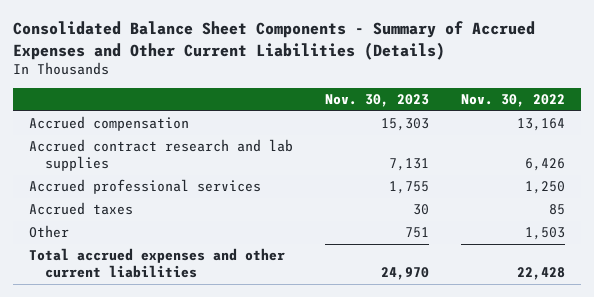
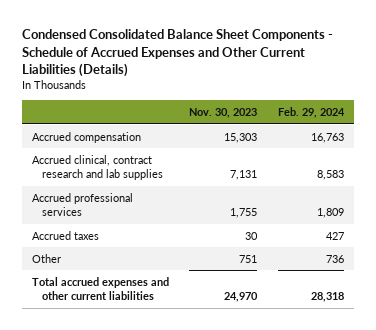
[12,21,535,60] Consolidated Balance Sheet Components - Summary of Accrued Expenses and Other Current Liabilities (Details) -> [21,29,333,78] Condensed Consolidated Balance Sheet Components - Schedule of Accrued Expenses and Other Current Liabilities (Details)
[461,94,566,108] Nov. 30, 2022 -> none
none -> [277,107,345,119] Feb. 29, 2024
[28,139,293,172] Accrued contract research and lab supplies -> [32,154,164,181] Accrued clinical, contract research and lab supplies

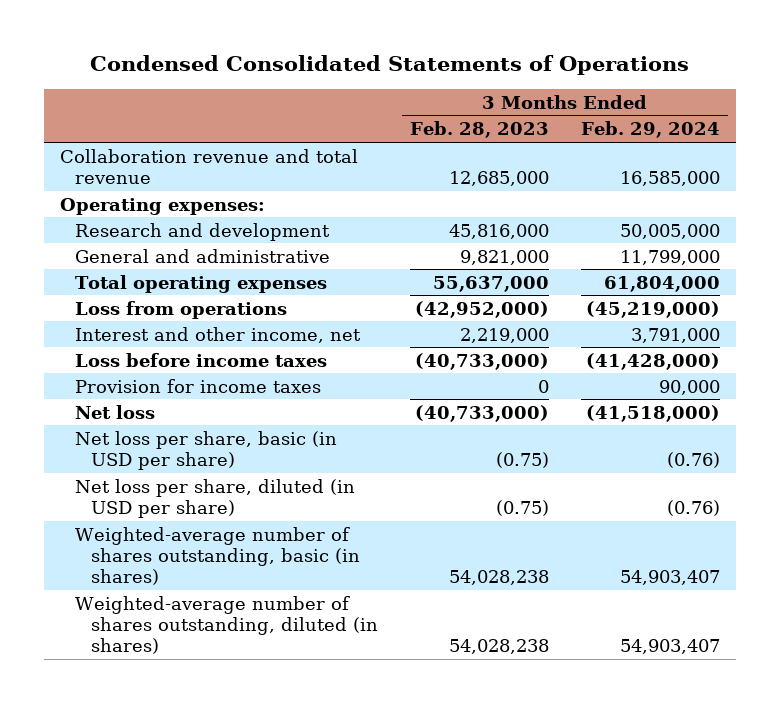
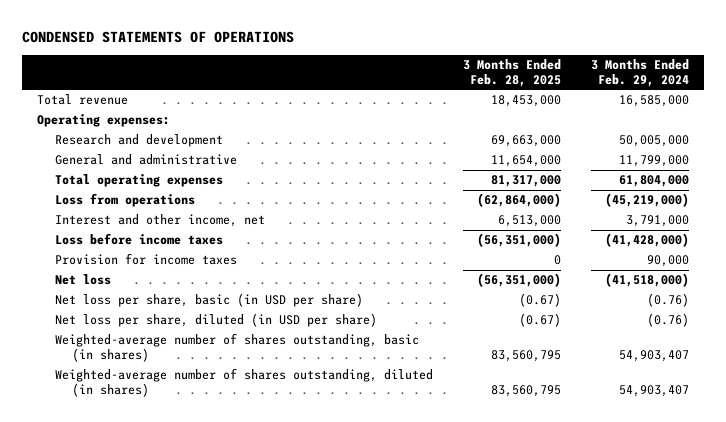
[89,55,689,76] Condensed Consolidated Statements of Operations -> [22,30,295,43] CONDENSED STATEMENTS OF OPERATIONS
[409,121,549,139] Feb. 28, 2023 -> none
none -> [462,59,561,87] 3 Months Ended Feb. 28, 2025
[59,148,358,184] Collaboration revenue and total revenue -> [37,94,129,106] Total revenue

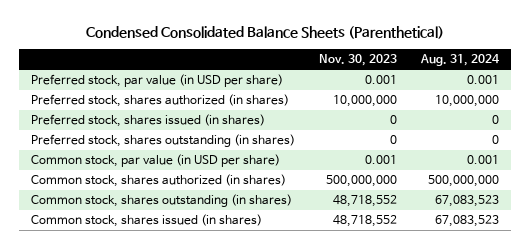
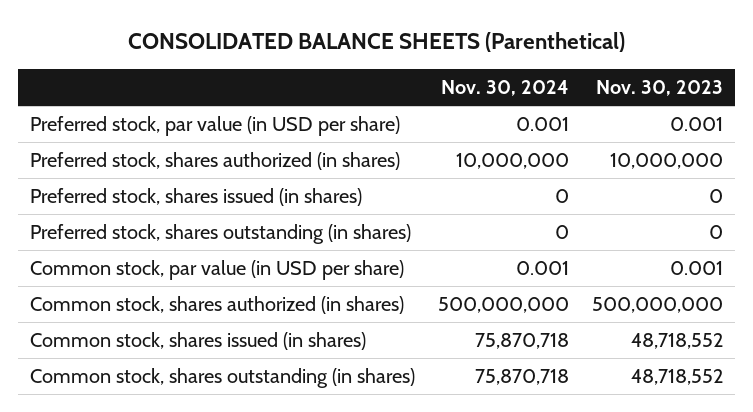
[86,26,445,40] Condensed Consolidated Balance Sheets (Parenthetical) -> [128,31,626,52] CONSOLIDATED BALANCE SHEETS (Parenthetical)
[420,54,501,67] Aug. 31, 2024 -> none
none -> [440,79,569,96] Nov. 30, 2024
[31,194,293,208] Common stock, shares outstanding (in shares) -> [29,368,415,389] Common stock, shares outstanding (in shares)

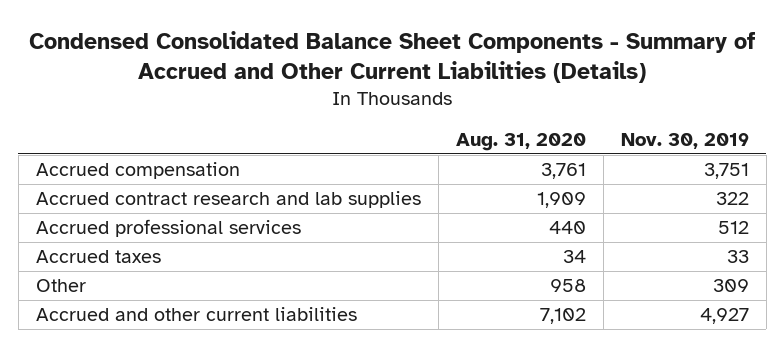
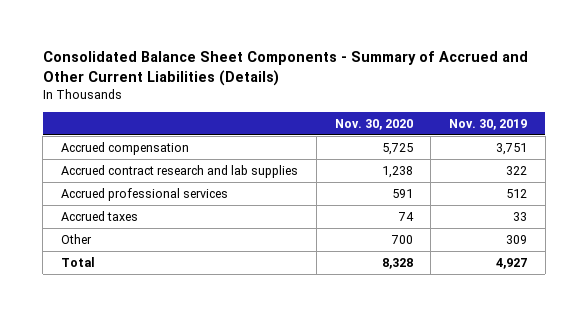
[29,30,756,83] Condensed Consolidated Balance Sheet Components - Summary of Accrued and Other Current Liabilities (Details) -> [42,51,528,87] Consolidated Balance Sheet Components - Summary of Accrued and Other Current Liabilities (Details)
[455,133,586,152] Aug. 31, 2020 -> none
none -> [334,118,413,130] Nov. 30, 2020
[35,306,357,321] Accrued and other current liabilities -> [61,256,96,267] Total

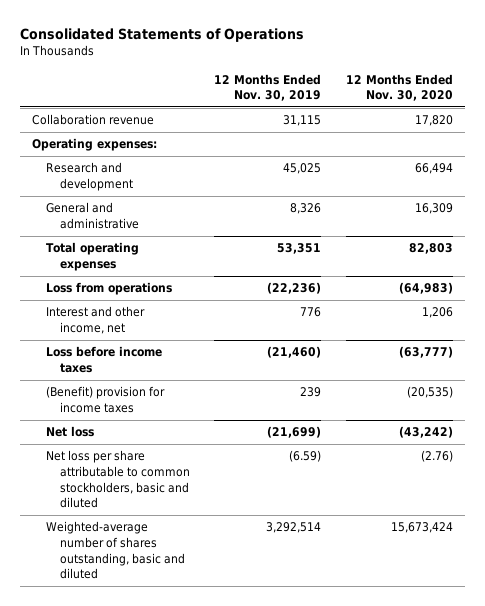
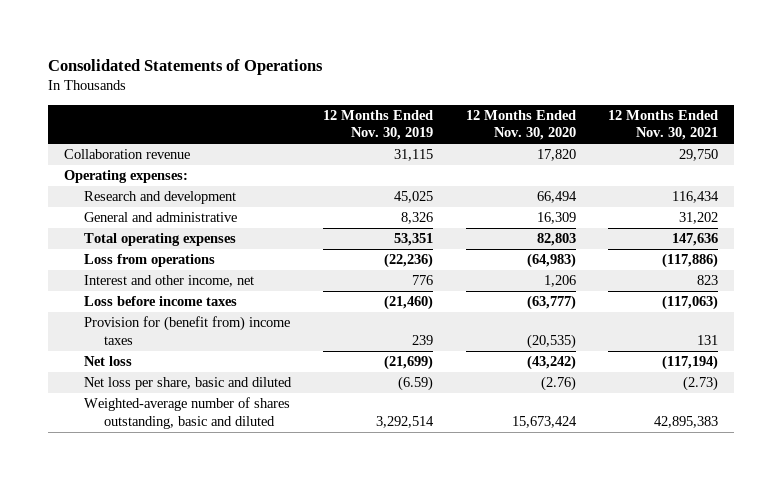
none -> [608,110,719,141] 12 Months Ended Nov. 30, 2021
[45,386,165,414] (Benefit) provision for income taxes -> [83,316,290,345] Provision for (benefit from) income taxes
[45,450,190,509] Net loss per share attributable to common stockholders, basic and diluted -> [83,377,292,391] Net loss per share, basic and diluted

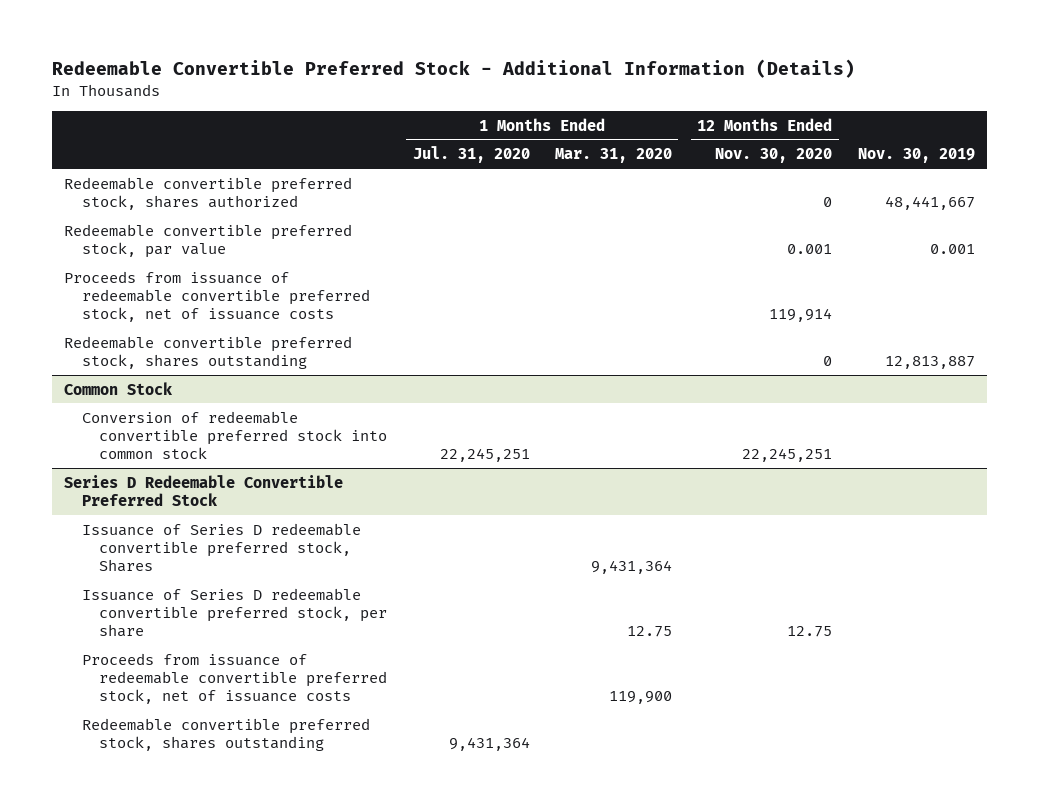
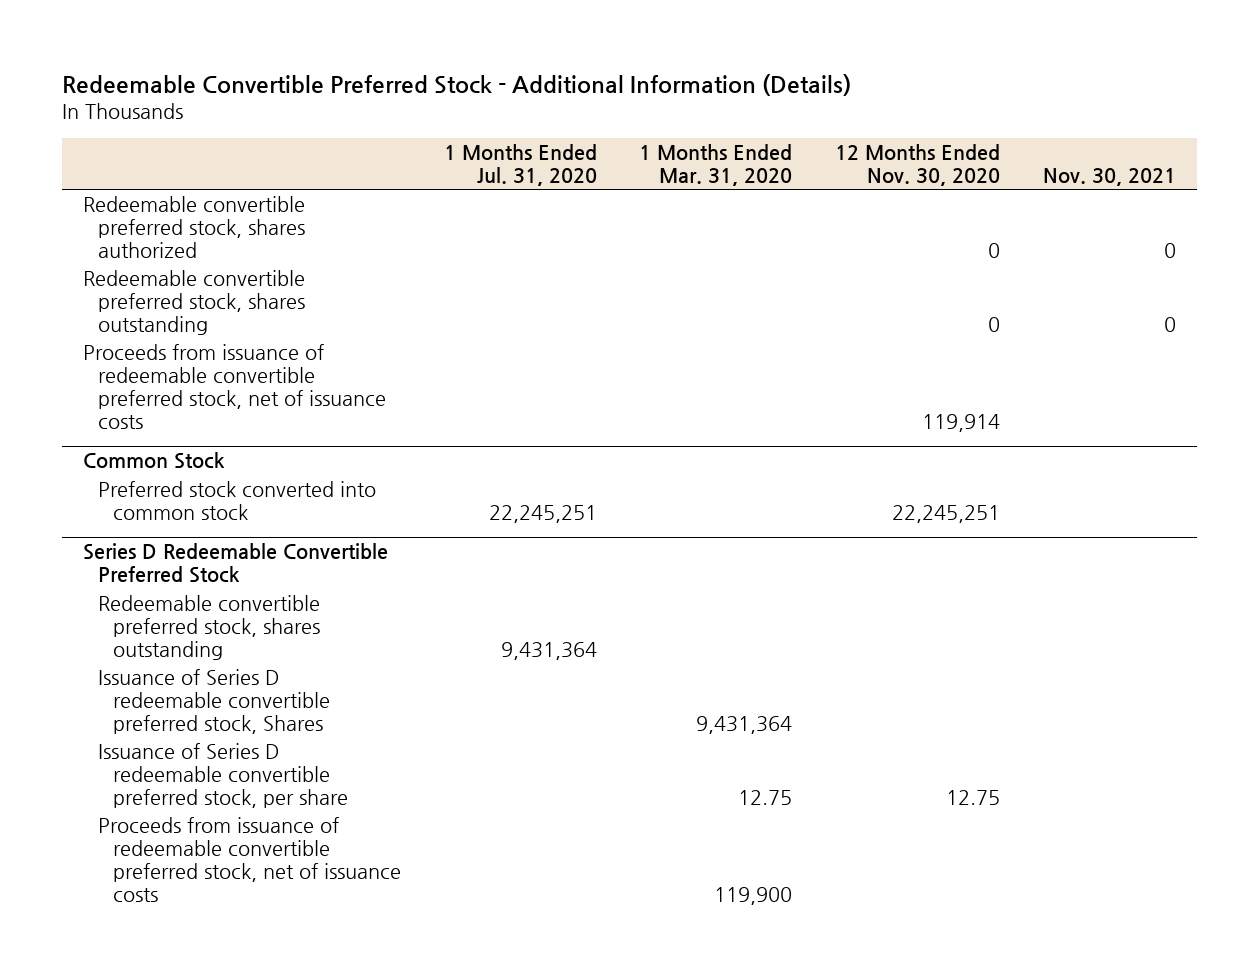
[857,148,975,164] Nov. 30, 2019 -> none
none -> [1042,167,1176,186] Nov. 30, 2021
[64,223,353,258] Redeemable convertible preferred stock, par value -> none
[64,270,370,323] Proceeds from issuance of redeemable convertible preferred stock, net of issuance costs -> [82,344,387,429] Proceeds from issuance of redeemable convertible preferred stock, net of issuance costs
[81,410,388,460] Conversion of redeemable convertible preferred stock into common stock -> [98,481,377,520] Preferred stock converted into common stock
[81,717,370,751] Redeemable convertible preferred stock, shares outstanding -> [98,595,321,660] Redeemable convertible preferred stock, shares outstanding

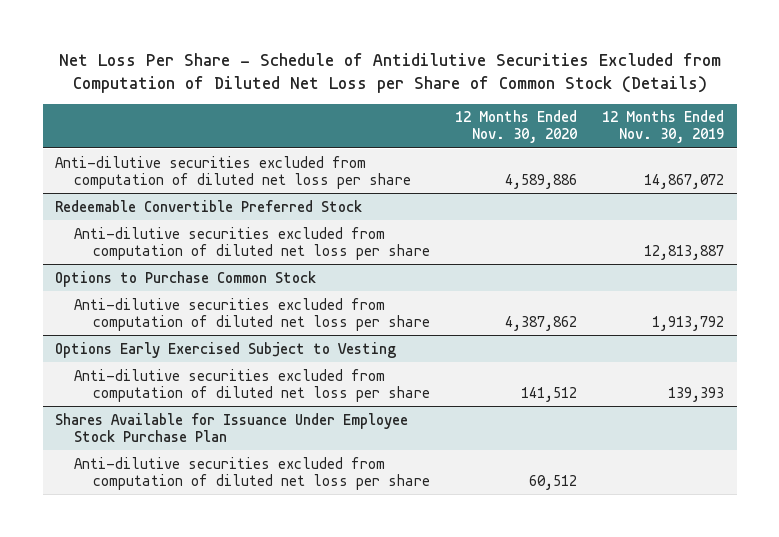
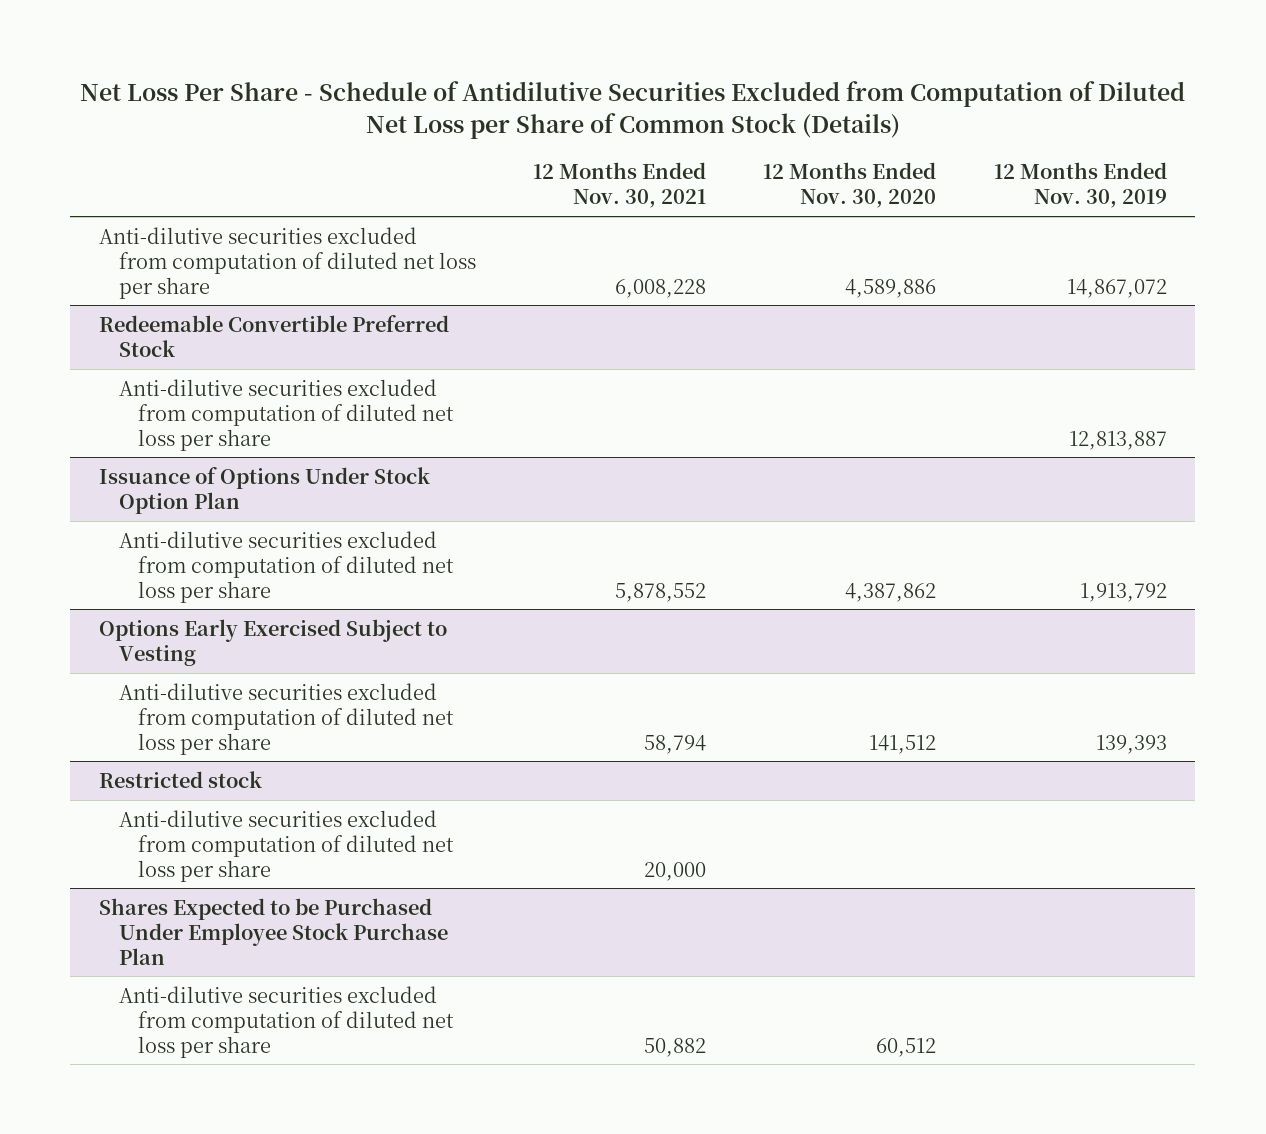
none -> [532,162,706,209] 12 Months Ended Nov. 30, 2021
[55,270,317,287] Options to Purchase Common Stock -> [98,466,430,514] Issuance of Options Under Stock Option Plan
none -> [98,770,262,788] Restricted stock
none -> [118,809,455,882] Anti-dilutive securities excluded from computation of diluted net loss per share
[55,412,409,442] Shares Available for Issuance Under Employee Stock Purchase Plan -> [98,897,448,965] Shares Expected to be Purchased Under Employee Stock Purchase Plan

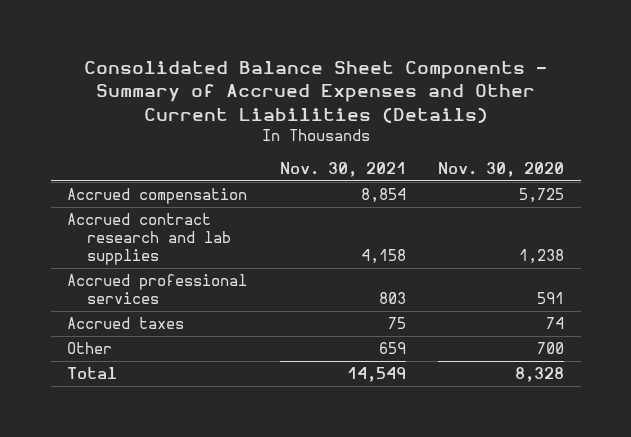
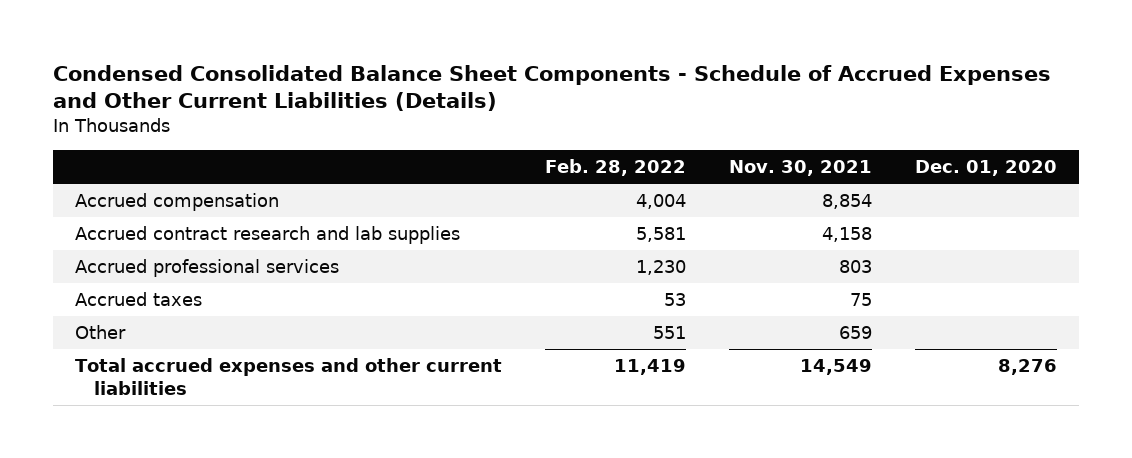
[83,60,547,123] Consolidated Balance Sheet Components - Summary of Accrued Expenses and Other Current Liabilities (Details) -> [53,64,1052,112] Condensed Consolidated Balance Sheet Components - Schedule of Accrued Expenses and Other Current Liabilities (Details)
[438,162,565,178] Nov. 30, 2020 -> none
none -> [544,159,686,177] Feb. 28, 2022
none -> [914,160,1057,177] Dec. 01, 2020
[66,367,117,380] Total -> [74,358,502,395] Total accrued expenses and other current liabilities

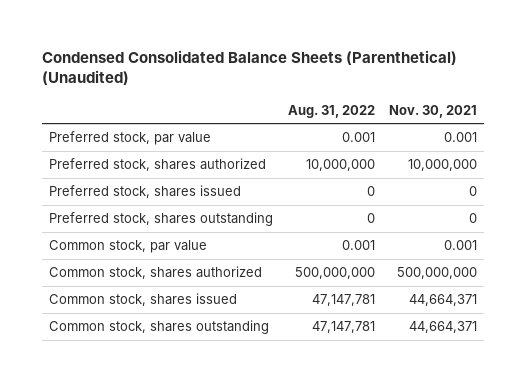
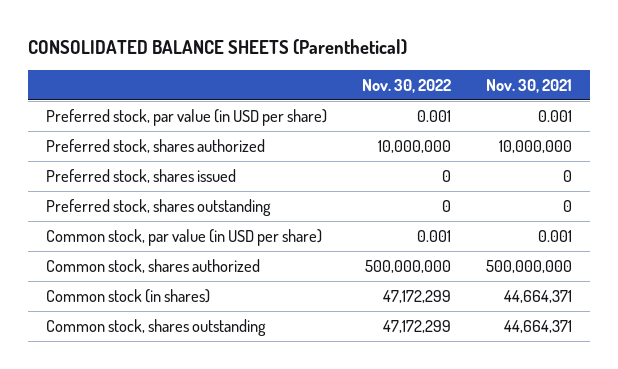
[42,49,458,86] Condensed Consolidated Balance Sheets (Parenthetical) (Unaudited) -> [28,38,408,55] CONSOLIDATED BALANCE SHEETS (Parenthetical)
[287,104,375,118] Aug. 31, 2022 -> none
none -> [362,78,452,93] Nov. 30, 2022
[49,131,212,146] Preferred stock, par value -> [45,108,327,126] Preferred stock, par value (in USD per share)
[49,240,208,254] Common stock, par value -> [45,228,322,246] Common stock, par value (in USD per share)
[49,293,238,307] Common stock, shares issued -> [45,288,210,303] Common stock (in shares)

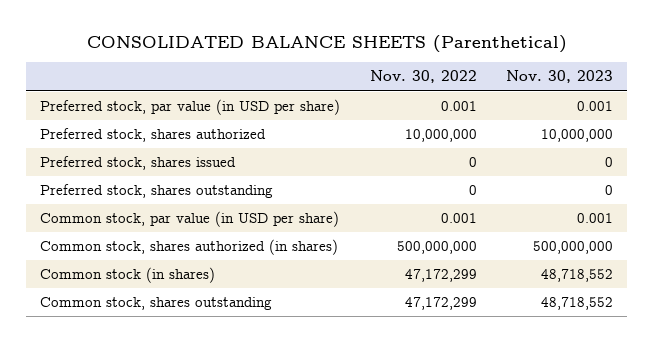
[486,78,573,93] Nov. 30, 2021 -> none
none -> [505,70,613,84] Nov. 30, 2023
[45,258,260,273] Common stock, shares authorized -> [40,239,339,256] Common stock, shares authorized (in shares)

